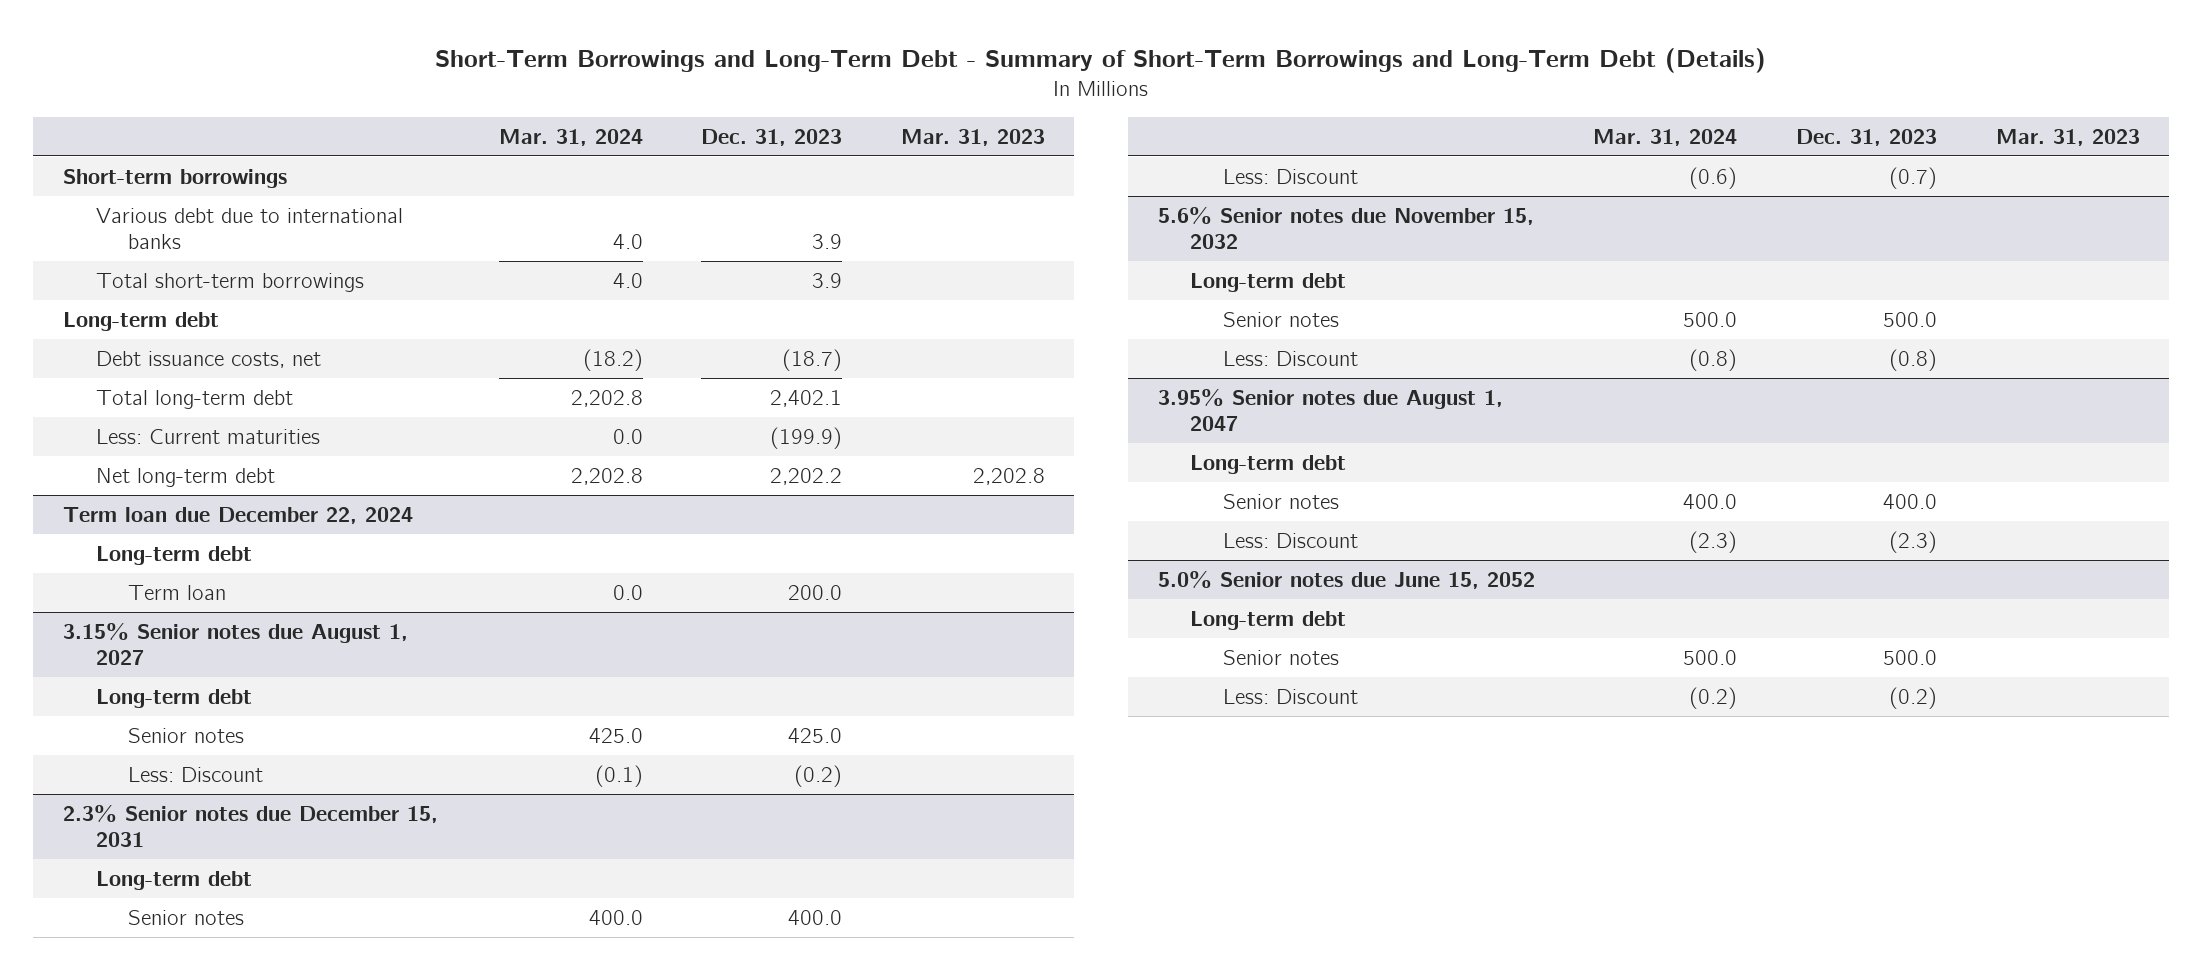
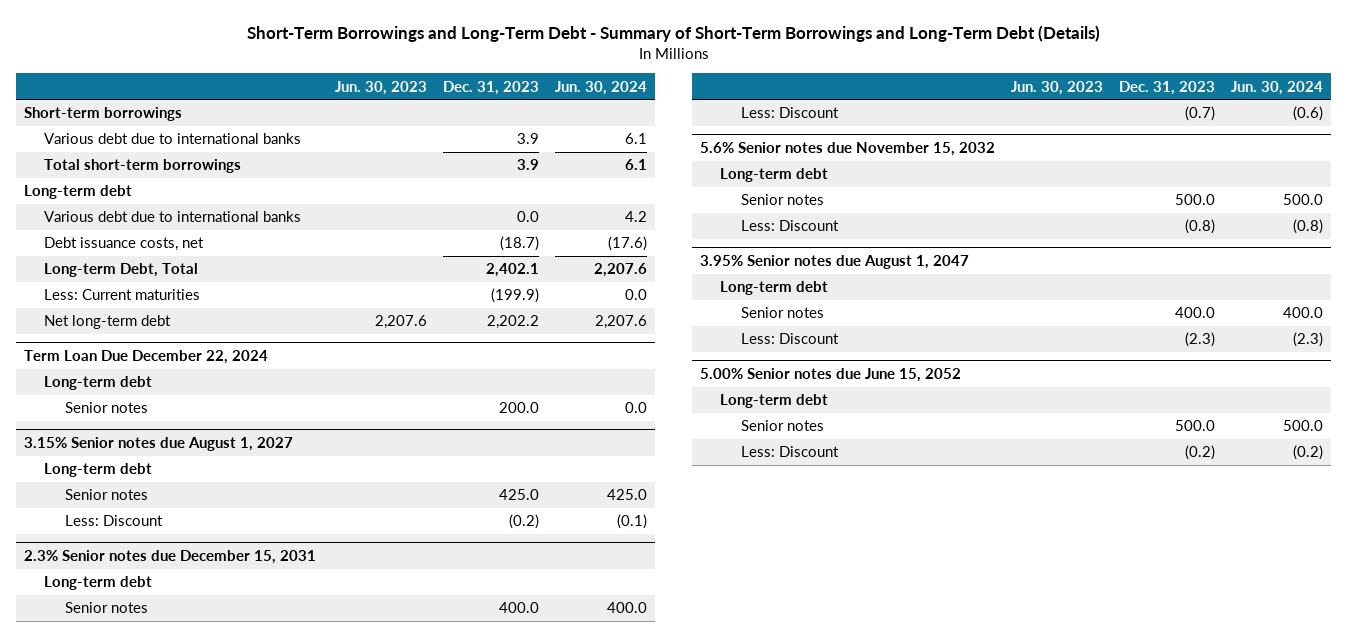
[498,129,643,147] Mar. 31, 2024 -> none
[901,129,1046,147] Mar. 31, 2023 -> none
none -> [334,80,427,95] Jun. 30, 2023
none -> [555,80,648,95] Jun. 30, 2024
none -> [44,211,302,223] Various debt due to international banks
[95,389,293,409] Total long-term debt -> [44,263,199,278] Long-term Debt, Total
[62,506,413,524] Term loan due December 22, 2024 -> [23,349,268,364] Term Loan Due December 22, 2024
[128,584,227,600] Term loan -> none
none -> [64,402,148,414] Senior notes
[1157,569,1535,589] 5.0% Senior notes due June 15, 2052 -> [700,367,962,382] 5.00% Senior notes due June 15, 2052

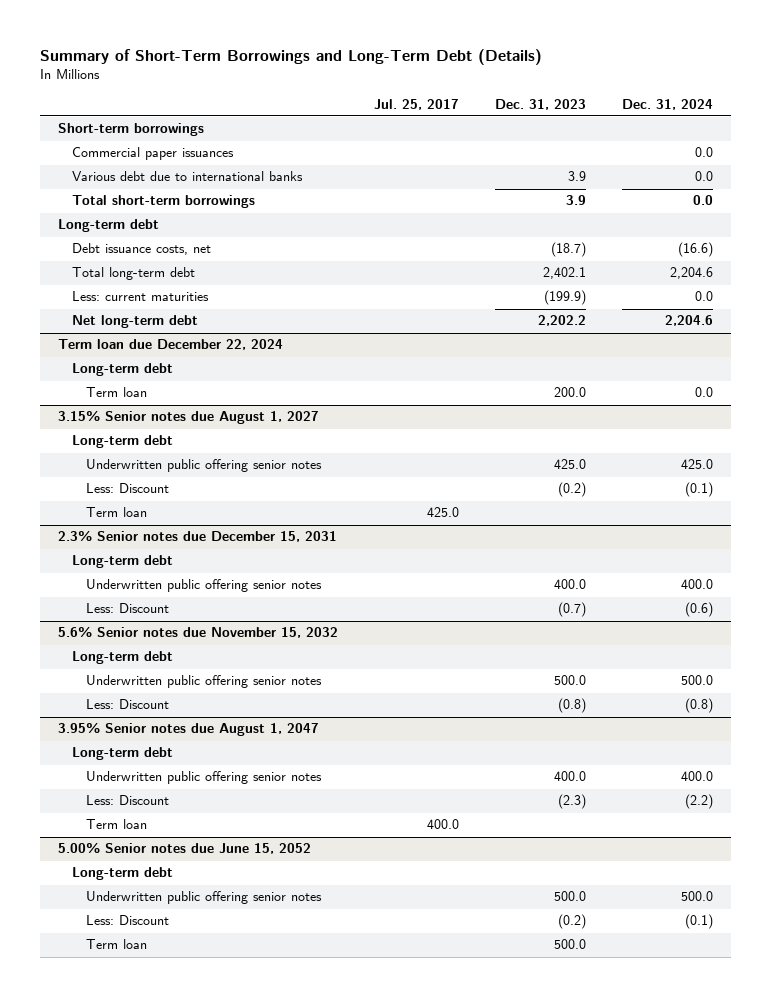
[246,24,1100,42] Short-Term Borrowings and Long-Term Debt - Summary of Short-Term Borrowings and Long-Term Debt (Details) -> [39,48,542,65] Summary of Short-Term Borrowings and Long-Term Debt (Details)
[334,80,427,95] Jun. 30, 2023 -> none
[555,80,648,95] Jun. 30, 2024 -> none
none -> [373,98,459,110] Jul. 25, 2017
none -> [622,98,714,110] Dec. 31, 2024
none -> [72,147,235,161] Commercial paper issuances
[44,211,302,223] Various debt due to international banks -> none
[44,263,199,278] Long-term Debt, Total -> [72,267,196,281] Total long-term debt
[44,289,201,301] Less: Current maturities -> [72,291,210,302] Less: current maturities
[23,349,268,364] Term Loan Due December 22, 2024 -> [57,339,283,351] Term loan due December 22, 2024
[64,402,148,414] Senior notes -> none
none -> [86,387,148,398] Term loan
[64,489,148,501] Senior notes -> [86,459,323,473] Underwritten public offering senior notes
none -> [86,507,148,518] Term loan
[64,602,148,614] Senior notes -> [86,579,323,593] Underwritten public offering senior notes
[740,194,824,206] Senior notes -> [86,675,323,689] Underwritten public offering senior notes
[740,307,824,319] Senior notes -> [86,771,323,785] Underwritten public offering senior notes
none -> [86,819,148,830] Term loan
[740,420,824,432] Senior notes -> [86,891,323,905] Underwritten public offering senior notes
none -> [86,939,148,950] Term loan

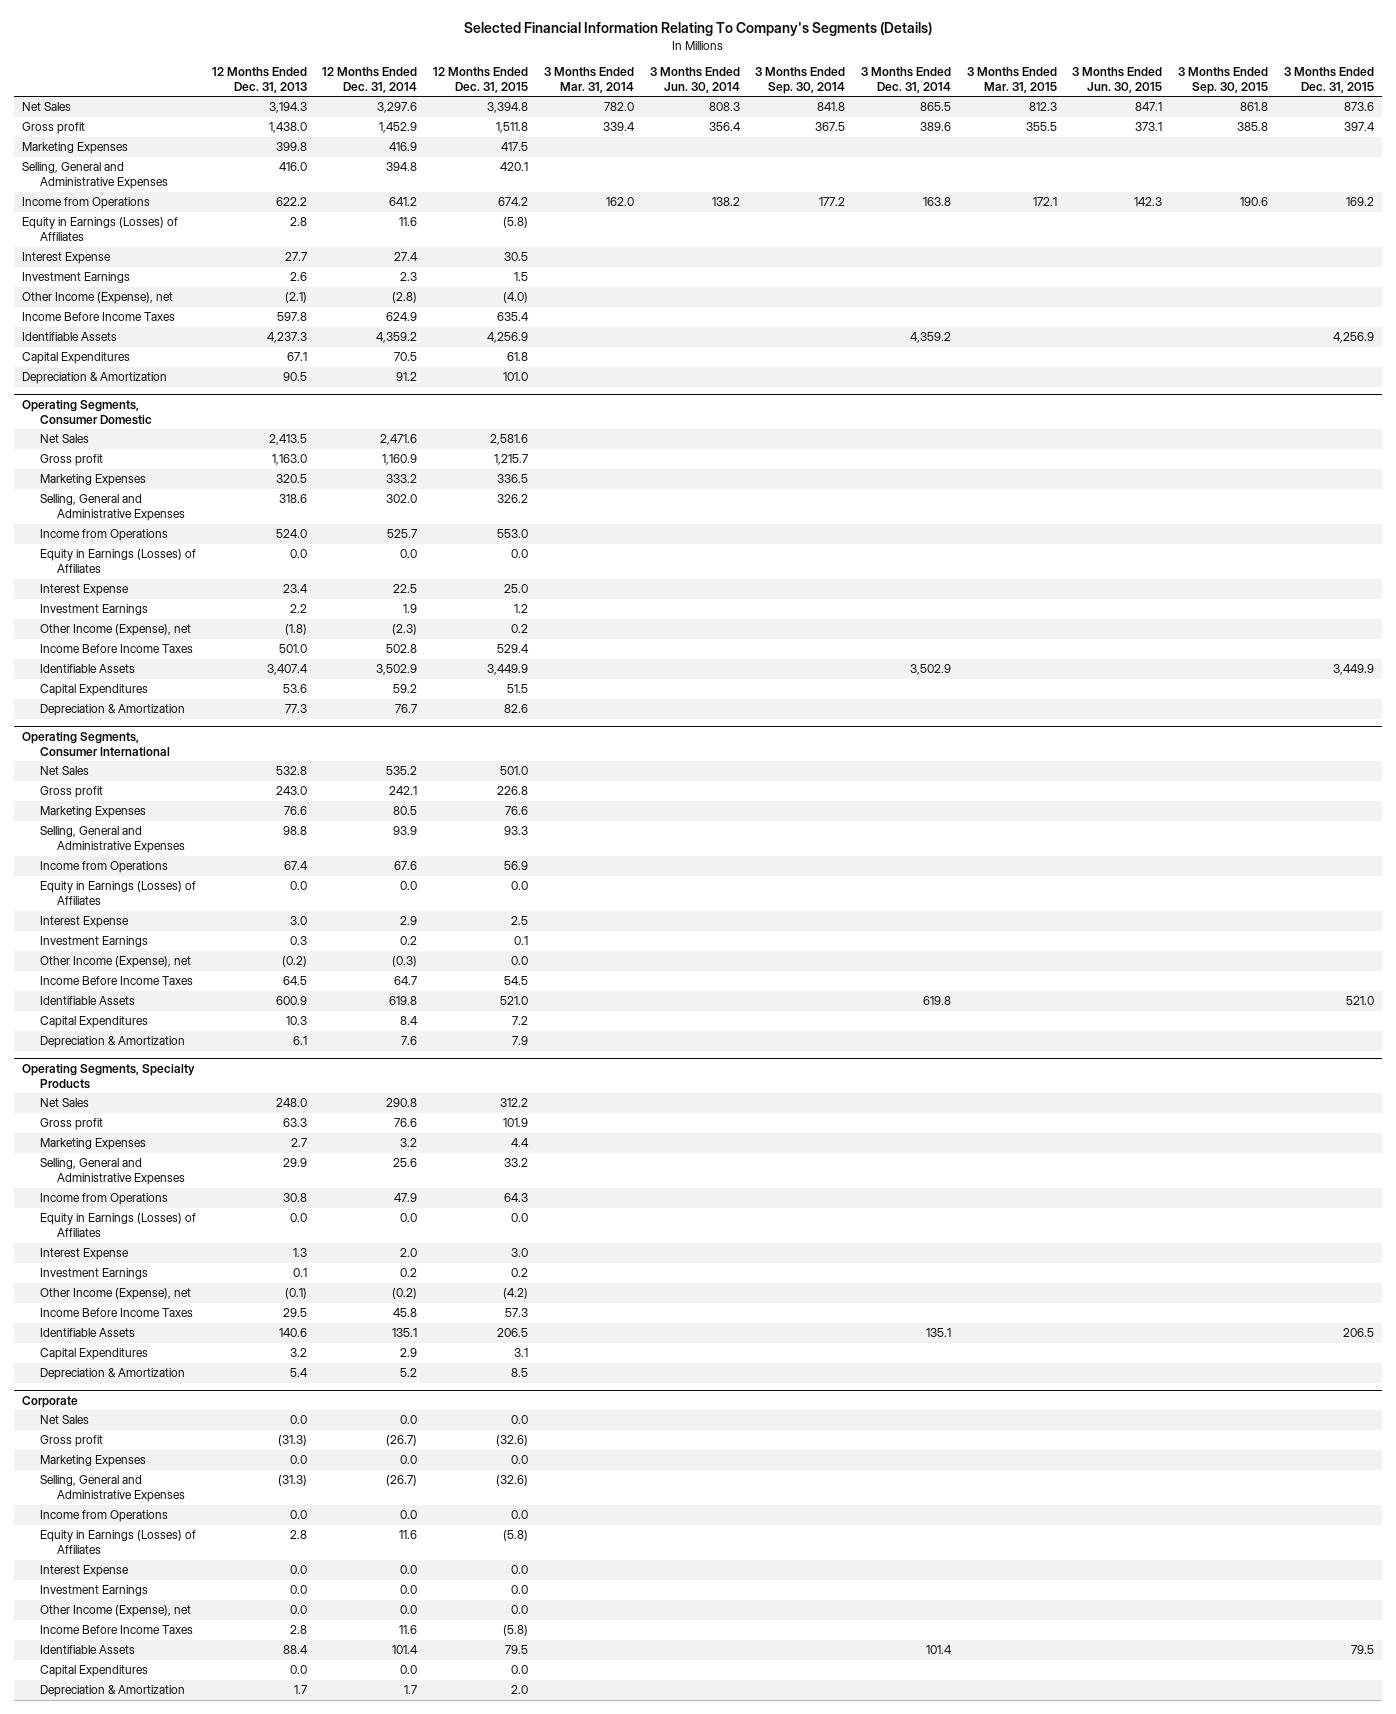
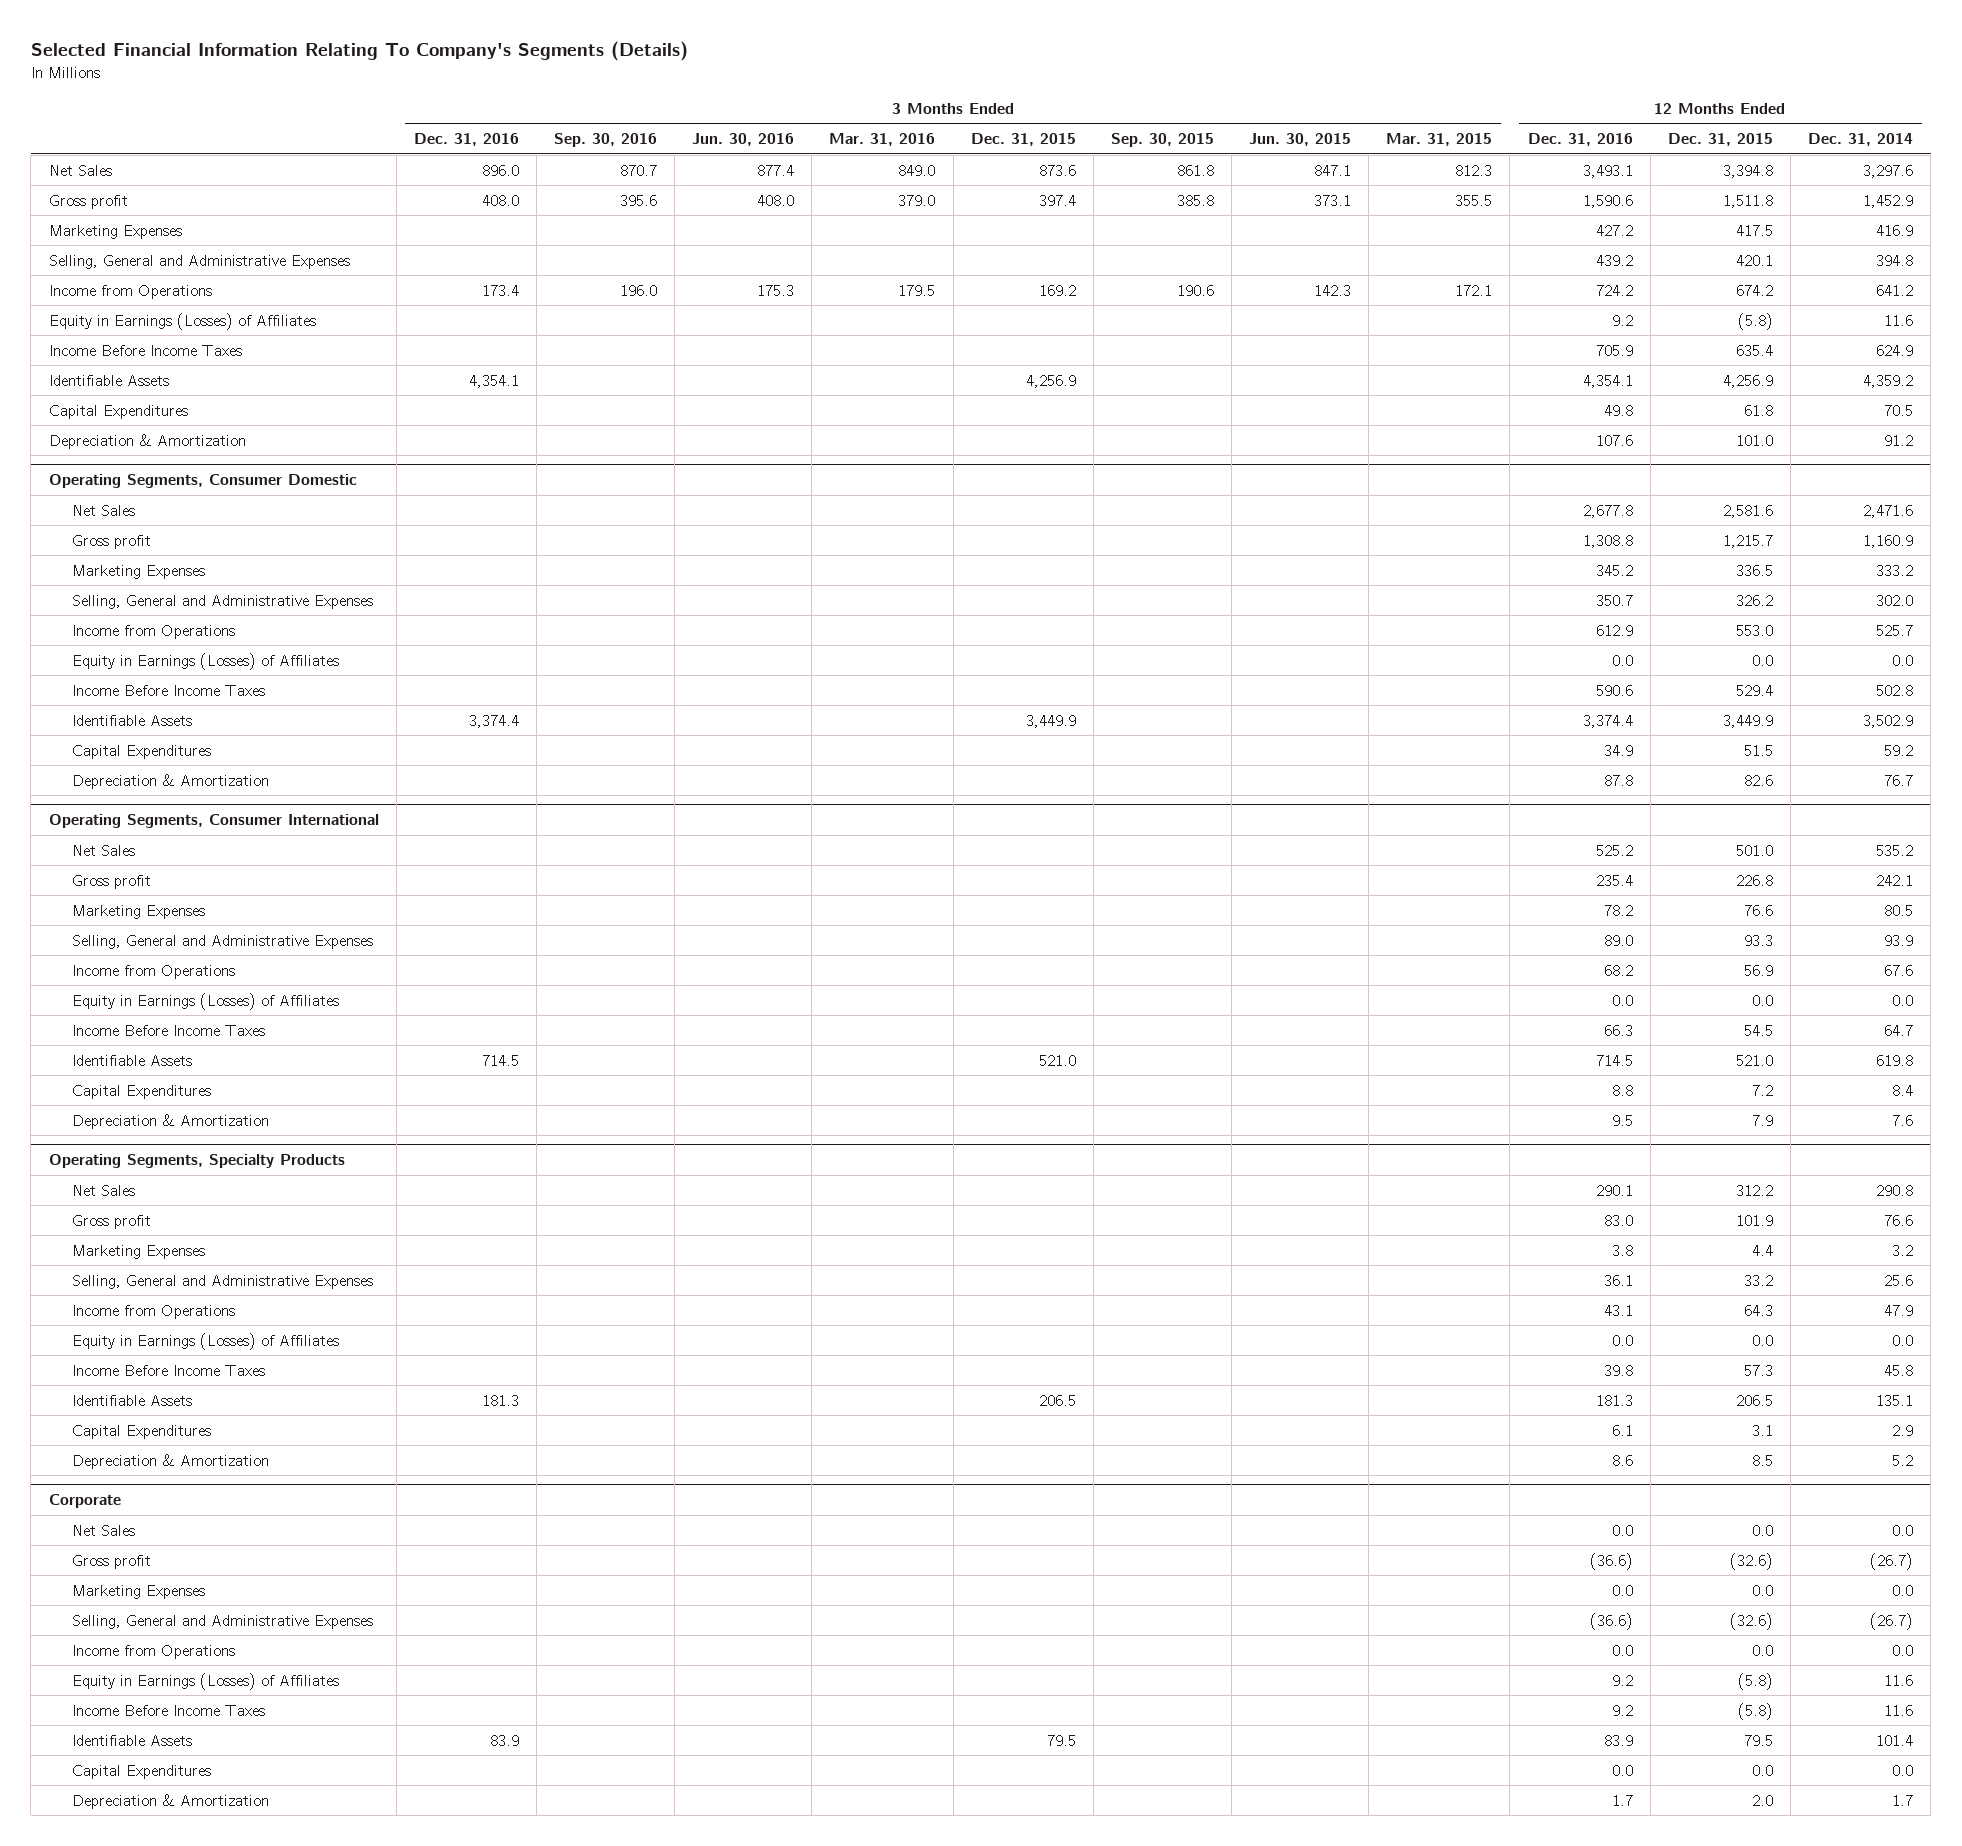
[211,67,307,93] 12 Months Ended Dec. 31, 2013 -> none
[543,67,634,93] 3 Months Ended Mar. 31, 2014 -> none
[649,67,740,93] 3 Months Ended Jun. 30, 2014 -> none
[755,67,846,94] 3 Months Ended Sep. 30, 2014 -> none
[861,67,952,93] 3 Months Ended Dec. 31, 2014 -> none
none -> [413,133,519,147] Dec. 31, 2016
none -> [553,133,657,148] Sep. 30, 2016
none -> [692,133,795,147] Jun. 30, 2016
none -> [829,133,936,147] Mar. 31, 2016
none -> [1527,133,1633,147] Dec. 31, 2016
[22,252,112,265] Interest Expense -> none
[22,272,131,284] Investment Earnings -> none
[22,292,174,305] Other Income (Expense), net -> none
[39,584,129,597] Interest Expense -> none
[39,604,148,616] Investment Earnings -> none
[39,624,191,637] Other Income (Expense), net -> none
[39,916,129,929] Interest Expense -> none
[39,936,148,948] Investment Earnings -> none
[39,956,191,969] Other Income (Expense), net -> none
[39,1248,129,1261] Interest Expense -> none
[39,1268,148,1280] Investment Earnings -> none
[39,1288,191,1301] Other Income (Expense), net -> none
[39,1565,129,1578] Interest Expense -> none
[39,1585,148,1597] Investment Earnings -> none
[39,1605,191,1618] Other Income (Expense), net -> none

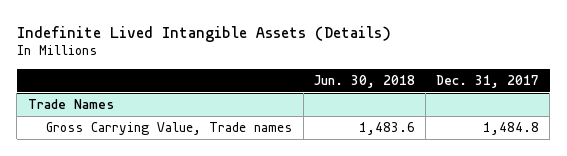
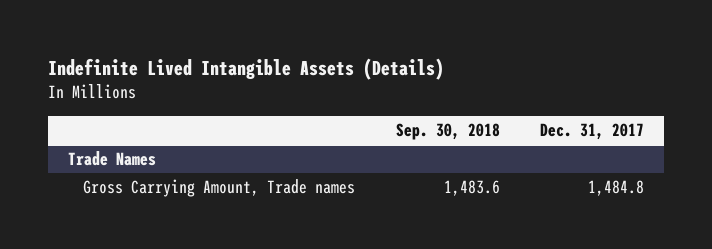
[313,74,415,88] Jun. 30, 2018 -> none
none -> [395,123,500,141] Sep. 30, 2018
[46,122,293,136] Gross Carrying Value, Trade names -> [83,179,356,198] Gross Carrying Amount, Trade names

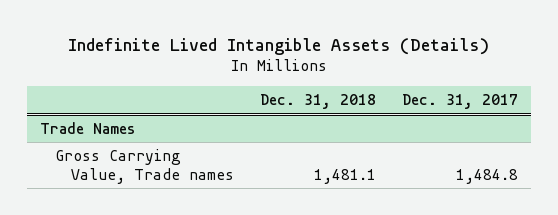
[395,123,500,141] Sep. 30, 2018 -> none
none -> [259,94,376,110] Dec. 31, 2018
[83,179,356,198] Gross Carrying Amount, Trade names -> [55,148,234,184] Gross Carrying Value, Trade names

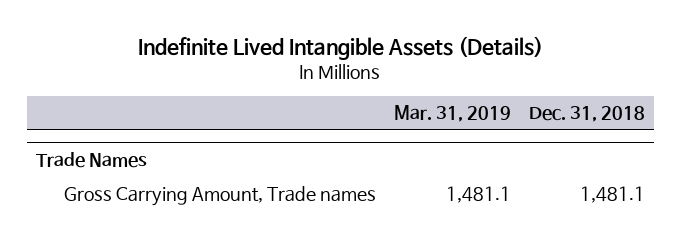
[401,94,518,110] Dec. 31, 2017 -> none
none -> [393,105,511,123] Mar. 31, 2019
[55,148,234,184] Gross Carrying Value, Trade names -> [63,186,376,207] Gross Carrying Amount, Trade names

